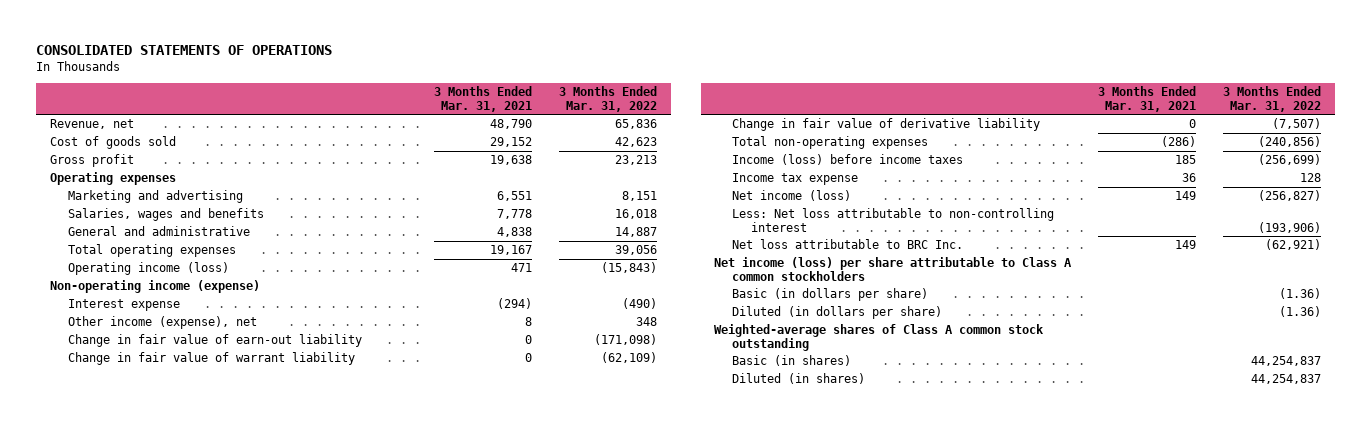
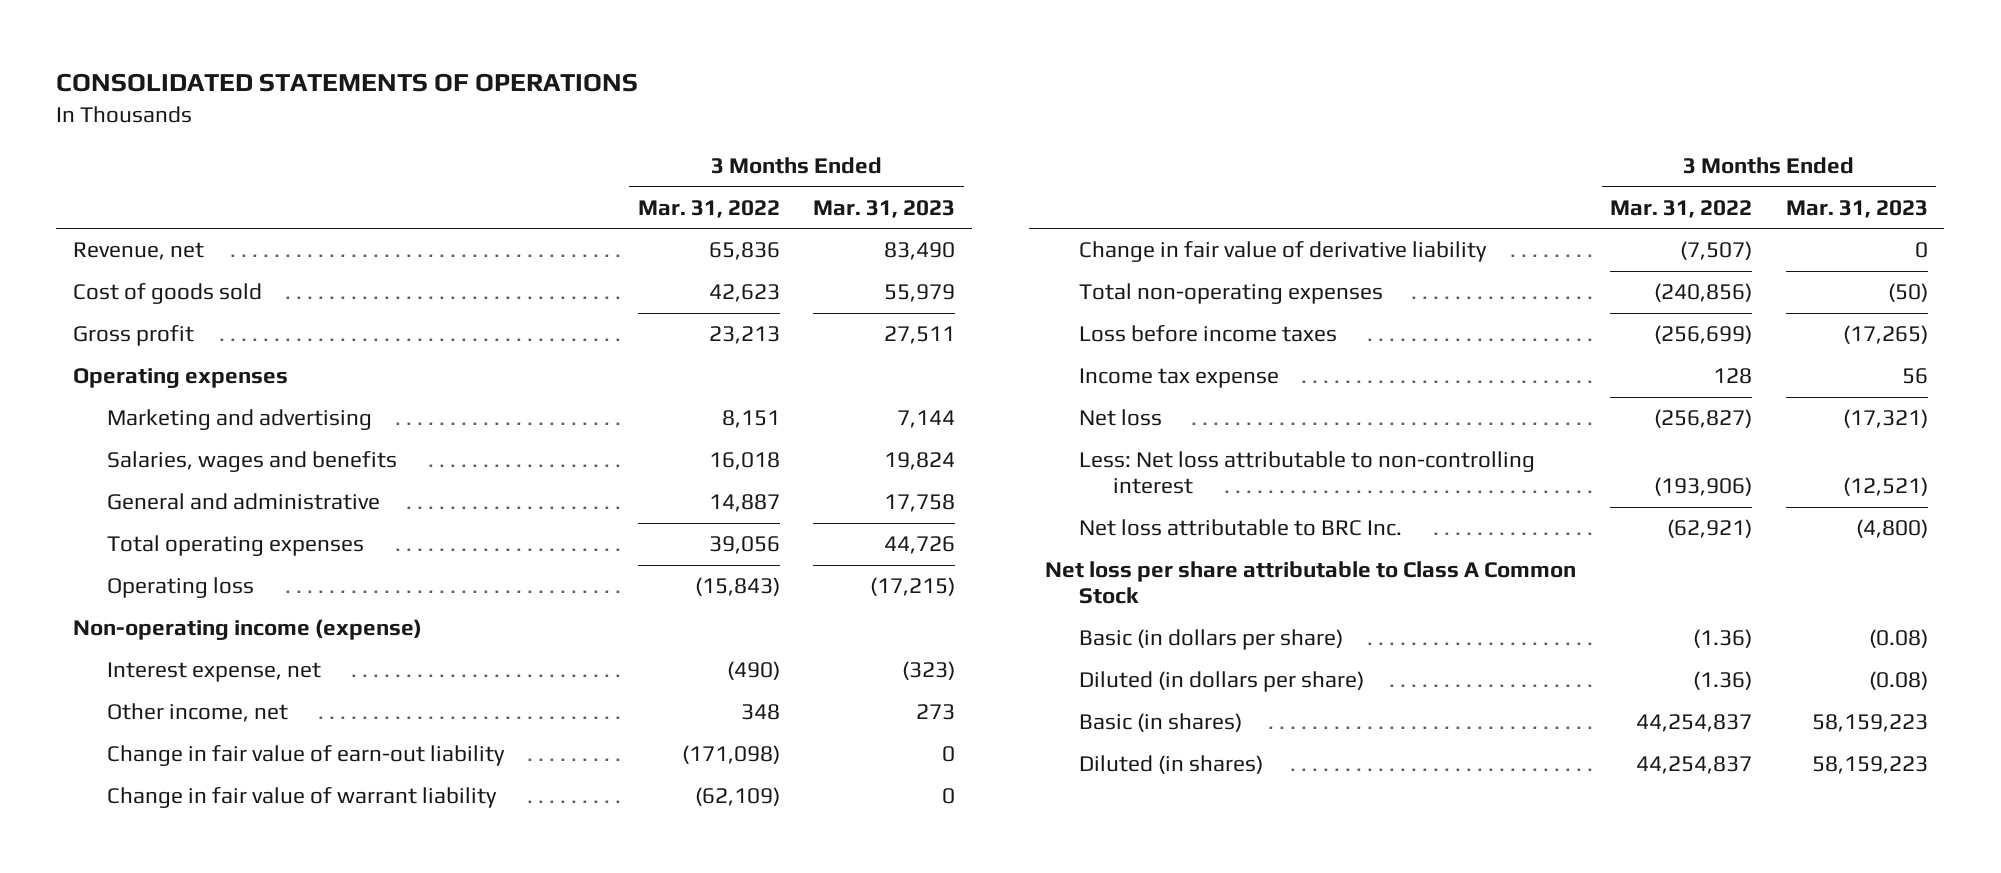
[434,86,533,112] 3 Months Ended Mar. 31, 2021 -> none
none -> [813,199,956,218] Mar. 31, 2023
[68,262,230,276] Operating income (loss) -> [106,577,254,599] Operating loss
[68,299,181,312] Interest expense -> [106,662,321,683] Interest expense, net
[68,316,258,330] Other income (expense), net -> [106,703,288,723] Other income, net
[732,154,964,166] Income (loss) before income taxes -> [1079,325,1338,343] Loss before income taxes
[732,190,852,202] Net income (loss) -> [1079,409,1163,427] Net loss
[714,257,1073,282] Net income (loss) per share attributable to Class A common stockholders -> [1045,561,1577,605] Net loss per share attributable to Class A Common Stock
[714,324,1045,352] Weighted-average shares of Class A common stock outstanding -> none

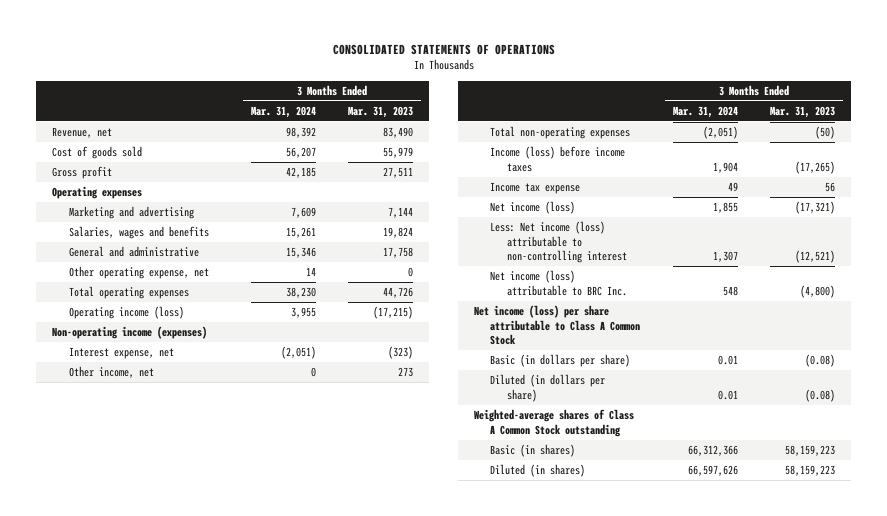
[637,199,780,218] Mar. 31, 2022 -> none
none -> [251,105,317,118] Mar. 31, 2024
none -> [68,265,209,279] Other operating expense, net
[106,577,254,599] Operating loss -> [68,305,184,319] Operating income (loss)
[73,619,423,641] Non-operating income (expense) -> [52,325,208,339] Non-operating income (expenses)
[106,745,505,767] Change in fair value of earn-out liability -> none
[106,787,497,809] Change in fair value of warrant liability -> none
[1079,241,1488,263] Change in fair value of derivative liability -> none
[1079,325,1338,343] Loss before income taxes -> [490,145,626,172] Income (loss) before income taxes
[1079,409,1163,427] Net loss -> [490,200,576,214] Net income (loss)
[1079,451,1536,495] Less: Net loss attributable to non-controlling interest -> [490,220,627,264] Less: Net income (loss) attributable to non-controlling interest
[1079,519,1403,537] Net loss attributable to BRC Inc. -> [490,269,627,296] Net income (loss) attributable to BRC Inc.
[1045,561,1577,605] Net loss per share attributable to Class A Common Stock -> [473,304,641,346] Net income (loss) per share attributable to Class A Common Stock
none -> [473,408,634,437] Weighted-average shares of Class A Common Stock outstanding

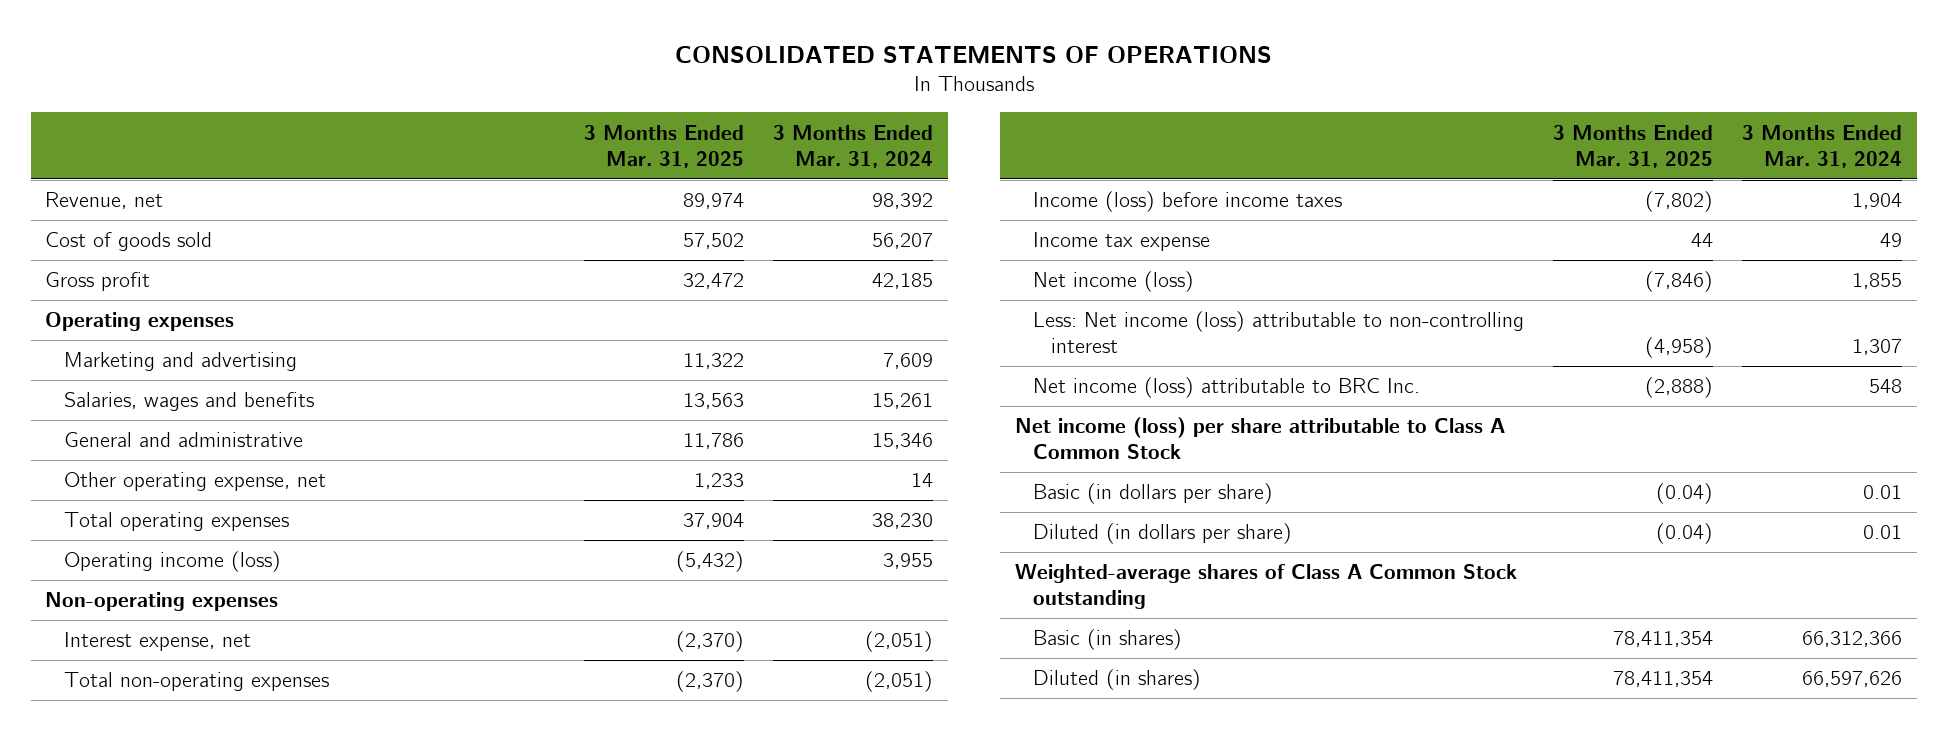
[348,105,414,118] Mar. 31, 2023 -> none
none -> [583,124,744,168] 3 Months Ended Mar. 31, 2025
[52,325,208,339] Non-operating income (expenses) -> [45,592,279,612] Non-operating expenses
[68,365,154,378] Other income, net -> none

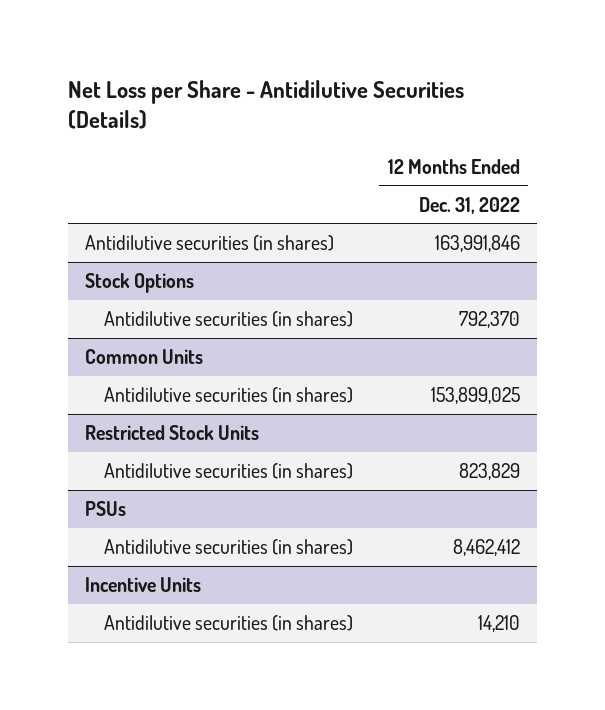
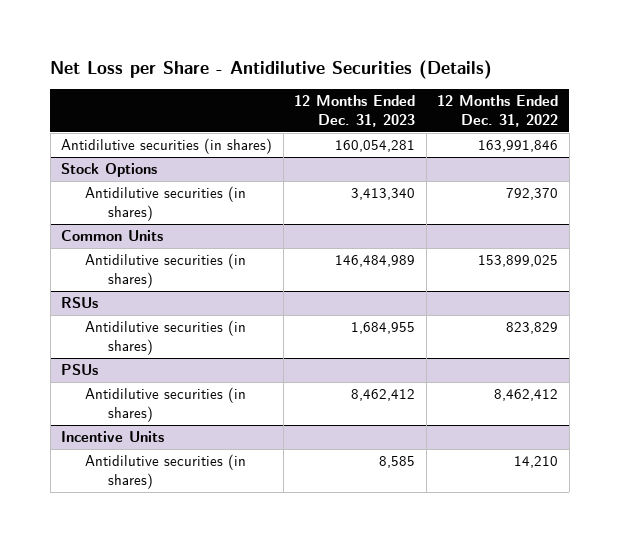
none -> [294,95,416,128] 12 Months Ended Dec. 31, 2023
[84,425,259,441] Restricted Stock Units -> [61,297,99,309] RSUs

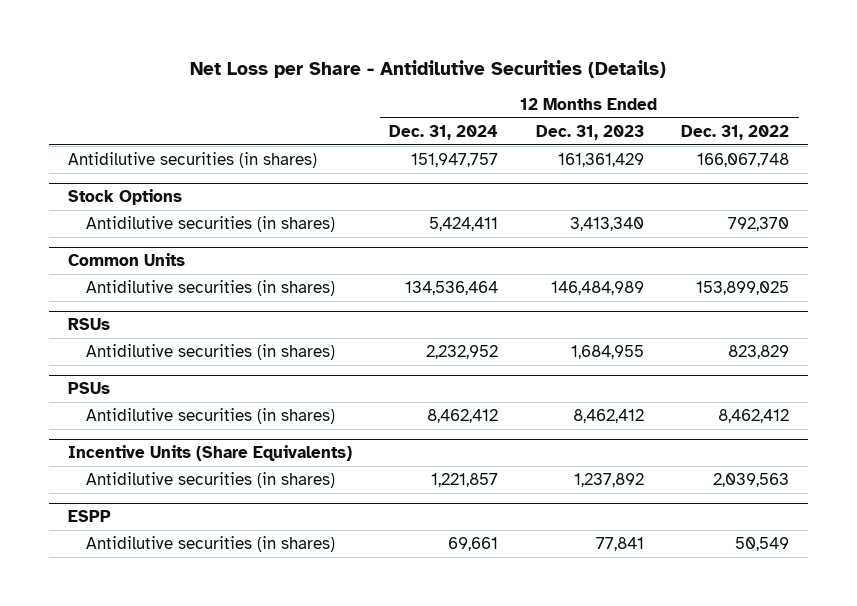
none -> [389,124,499,140] Dec. 31, 2024
[335,140,416,153] 160,054,281 -> [557,153,644,168] 161,361,429
[478,140,559,153] 163,991,846 -> [697,153,790,168] 166,067,748
[61,431,165,443] Incentive Units -> [67,445,352,462] Incentive Units (Share Equivalents)
[379,456,416,469] 8,585 -> [573,473,644,488] 1,237,892
[514,456,559,469] 14,210 -> [713,473,790,488] 2,039,563
none -> [67,510,111,523] ESPP
none -> [85,536,335,553] Antidilutive securities (in shares)

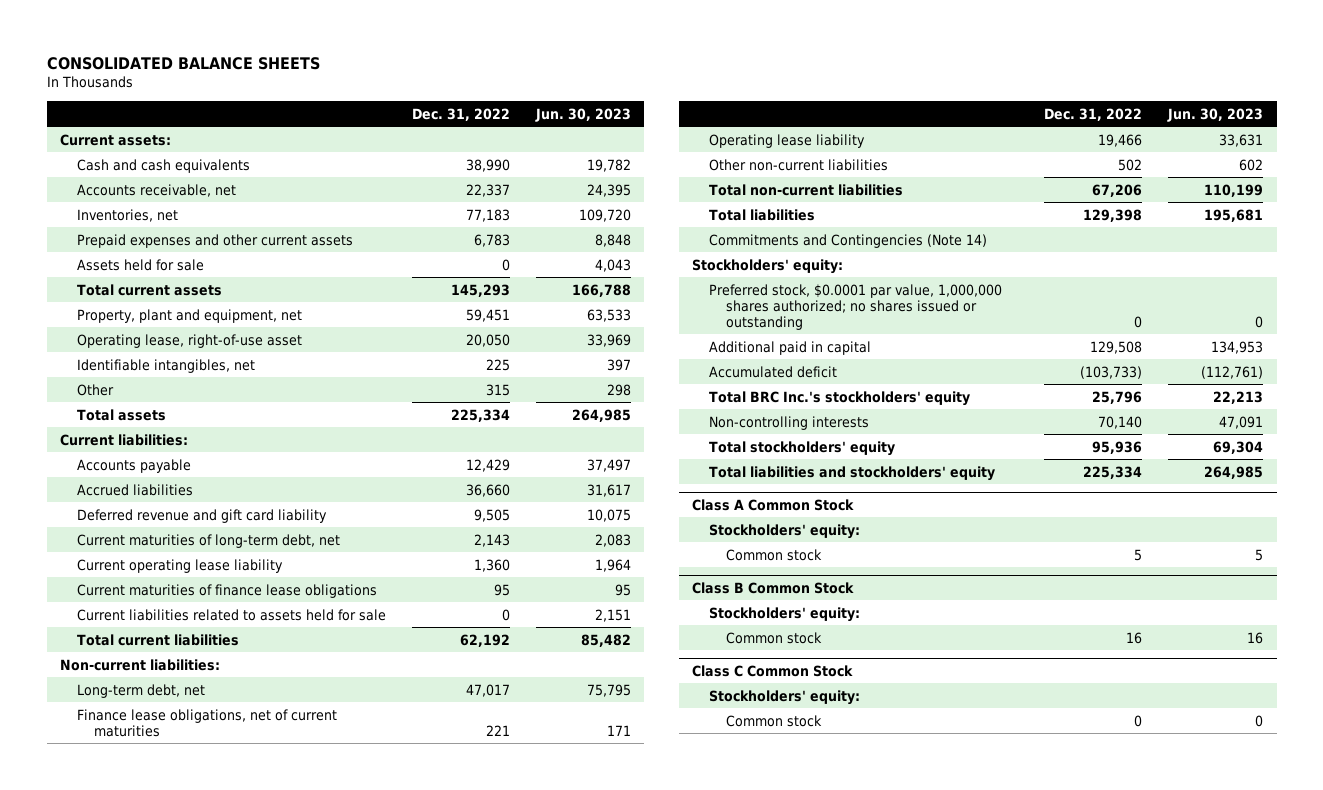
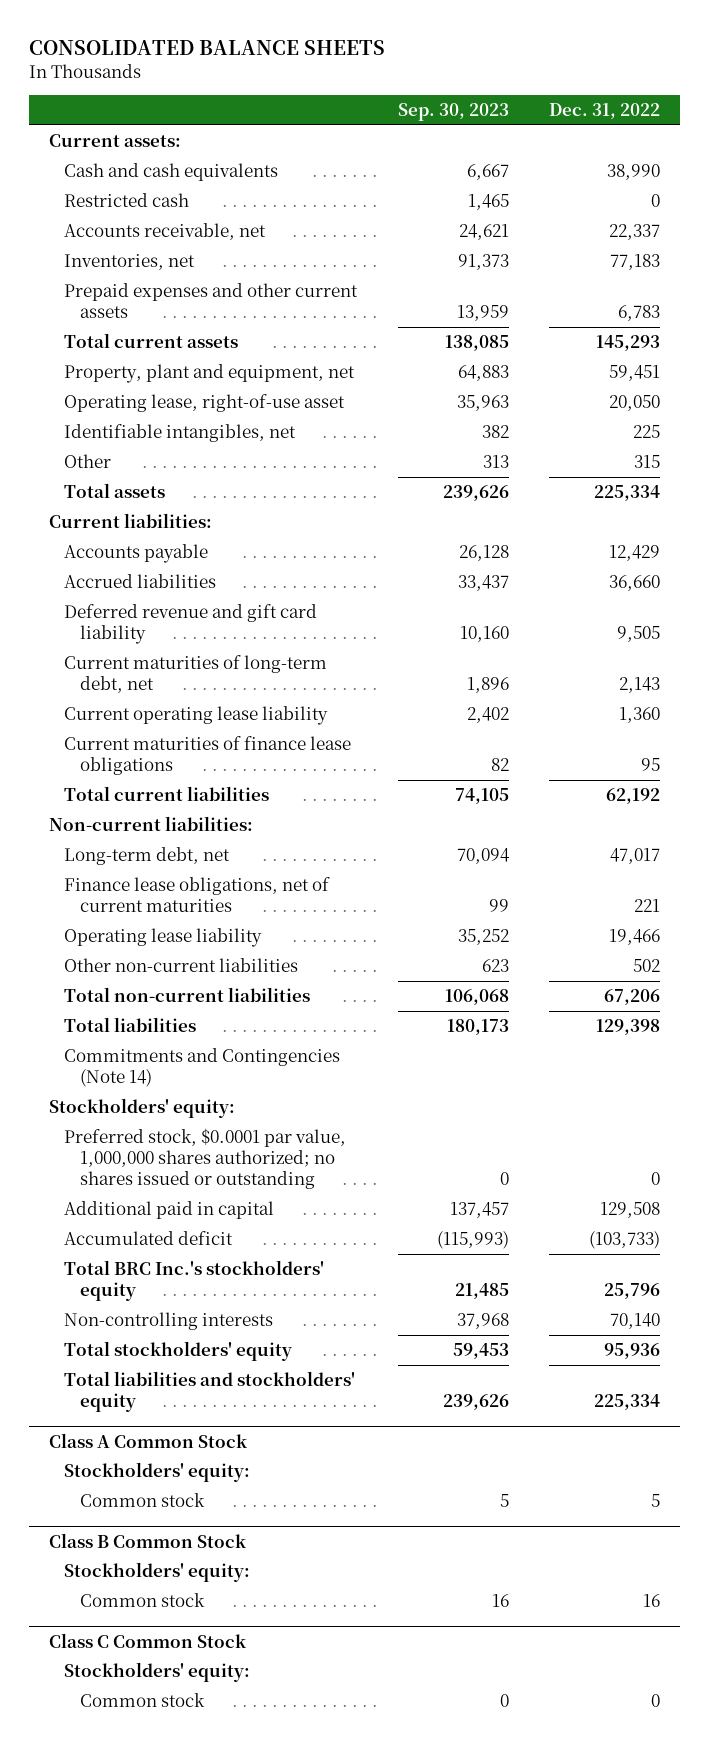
[535,107,632,122] Jun. 30, 2023 -> none
none -> [397,102,509,121] Sep. 30, 2023
none -> [64,193,190,208] Restricted cash
[77,258,205,271] Assets held for sale -> none
[77,608,387,621] Current liabilities related to assets held for sale -> none

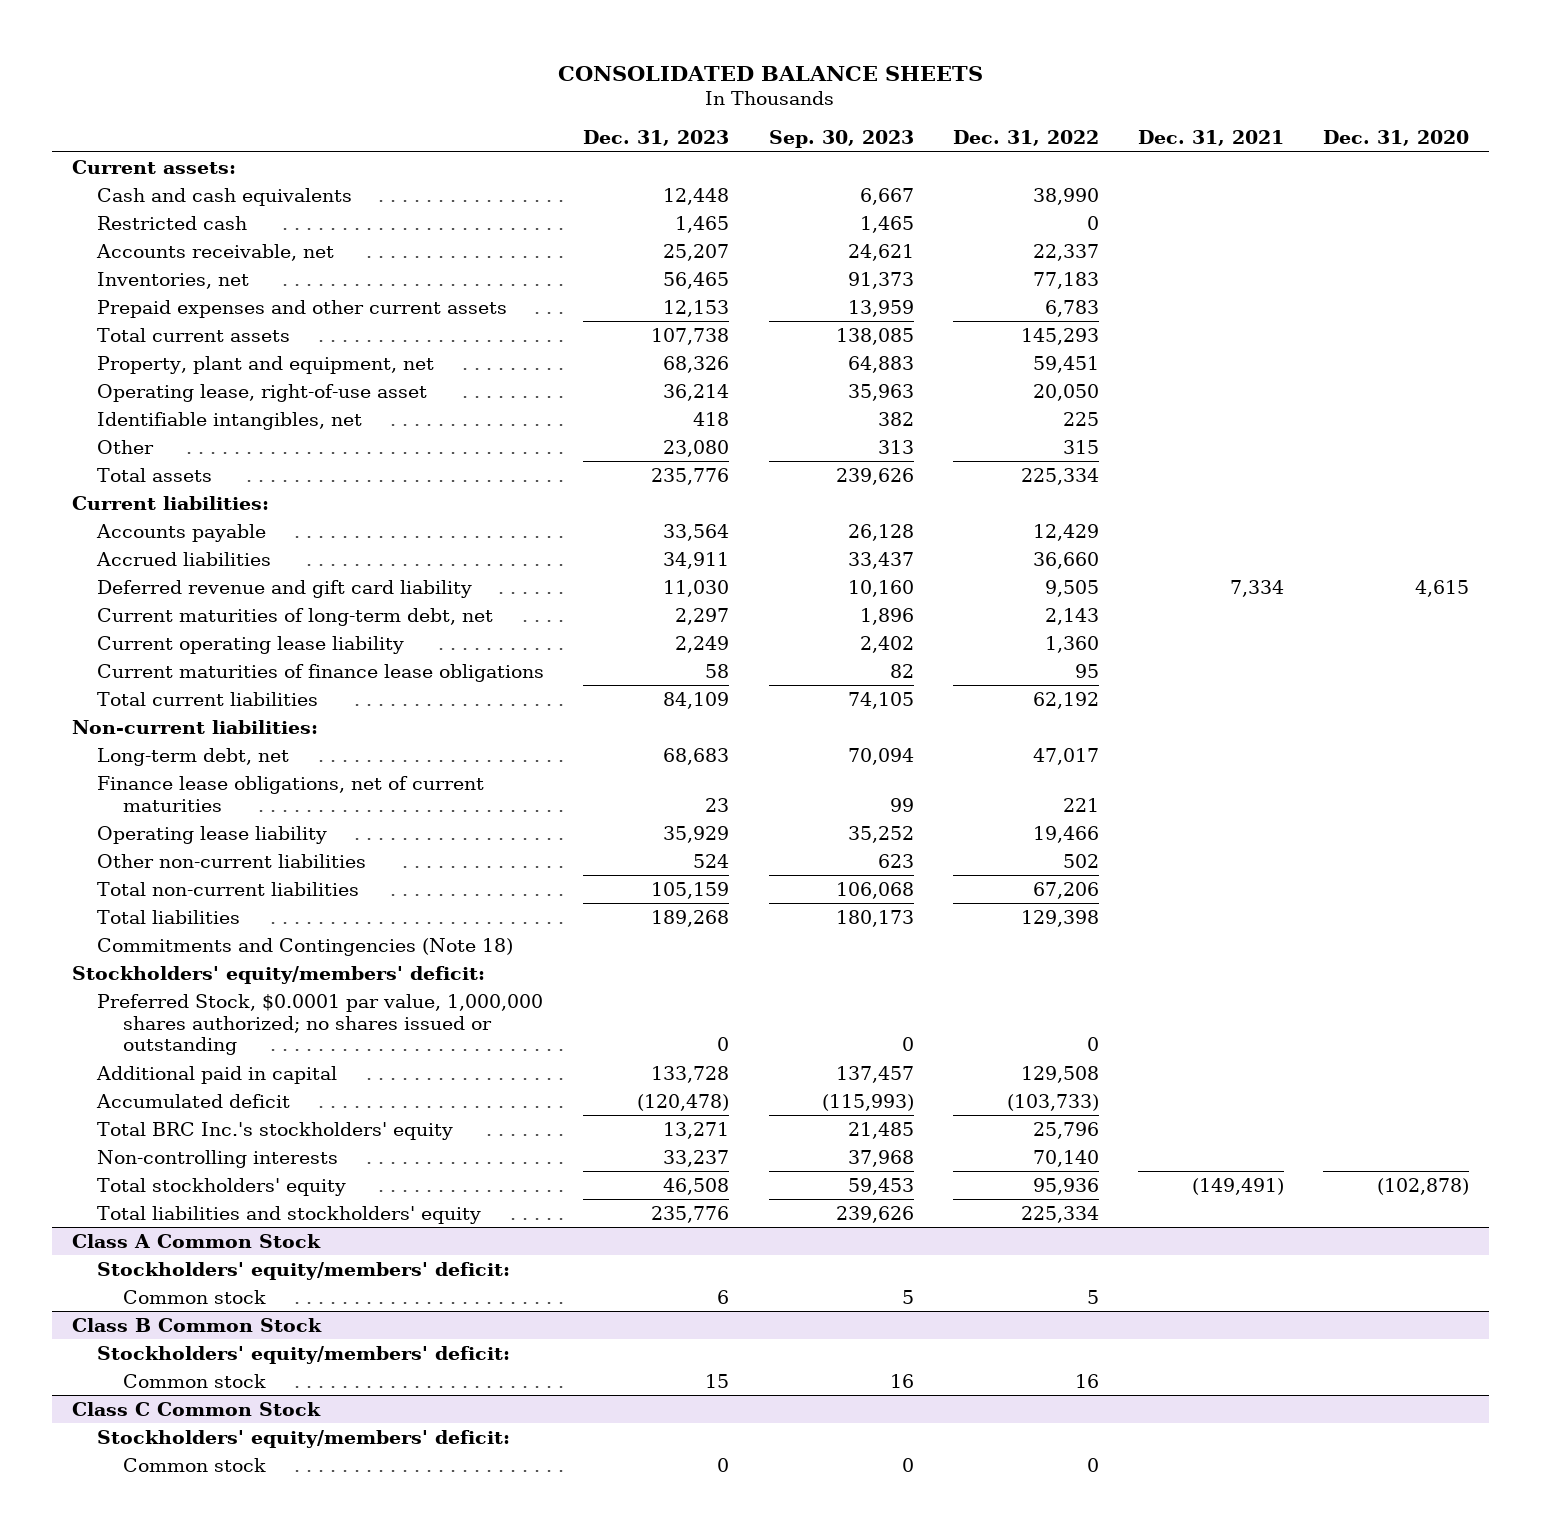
none -> [583,130,730,147] Dec. 31, 2023
none -> [1137,130,1284,147] Dec. 31, 2021
none -> [1322,130,1469,147] Dec. 31, 2020
[64,1048,341,1088] Commitments and Contingencies (Note 14) -> [97,937,514,956] Commitments and Contingencies (Note 18)
[48,1098,235,1119] Stockholders' equity: -> [71,965,485,984] Stockholders' equity/members' deficit:
[64,1128,347,1190] Preferred stock, $0.0001 par value, 1,000,000 shares authorized; no shares issued or outstanding -> [97,993,544,1056] Preferred Stock, $0.0001 par value, 1,000,000 shares authorized; no shares issued or outstanding
[64,1462,251,1483] Stockholders' equity: -> [97,1261,511,1280] Stockholders' equity/members' deficit:
[64,1562,251,1583] Stockholders' equity: -> [97,1345,511,1364] Stockholders' equity/members' deficit:
[64,1662,251,1683] Stockholders' equity: -> [97,1429,511,1448] Stockholders' equity/members' deficit:

